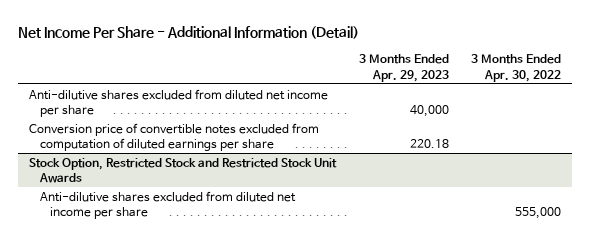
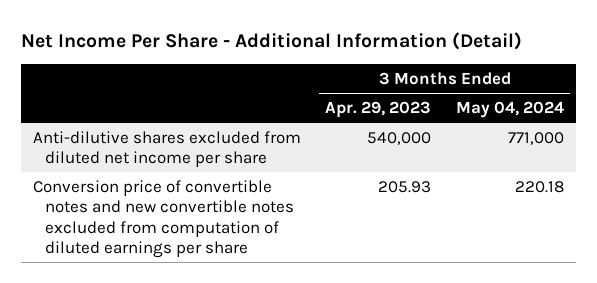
[471,54,562,82] 3 Months Ended Apr. 30, 2022 -> none
none -> [455,101,564,119] May 04, 2024
[29,157,338,184] Stock Option, Restricted Stock and Restricted Stock Unit Awards -> none
[39,190,296,220] Anti-dilutive shares excluded from diluted net income per share -> none
[409,105,449,118] 40,000 -> [367,131,432,145] 540,000
[29,122,320,152] Conversion price of convertible notes excluded from computation of diluted earnings per share -> [32,179,294,259] Conversion price of convertible notes and new convertible notes excluded from computation of diluted earnings per share
[409,139,449,149] 220.18 -> [378,180,432,193] 205.93

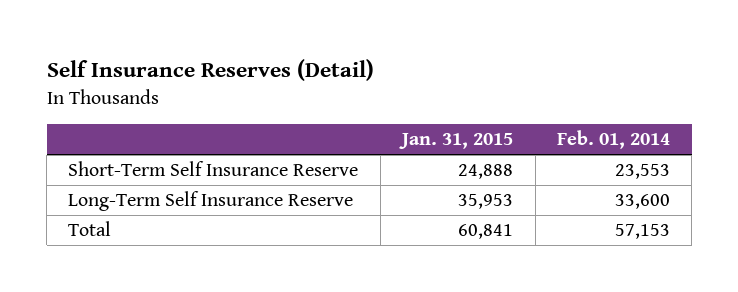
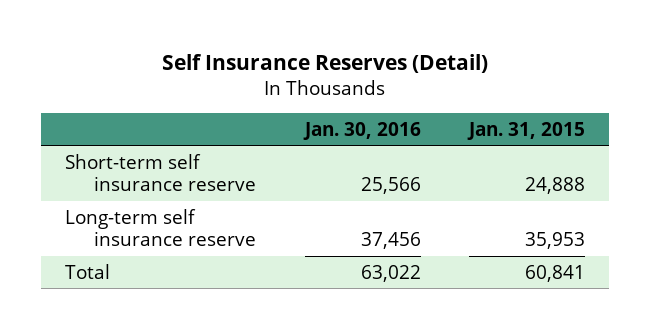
[556,130,670,150] Feb. 01, 2014 -> none
none -> [302,121,421,140] Jan. 30, 2016
[68,161,359,177] Short-Term Self Insurance Reserve -> [65,153,257,192] Short-term self insurance reserve
[68,191,354,212] Long-Term Self Insurance Reserve -> [65,208,257,247] Long-term self insurance reserve

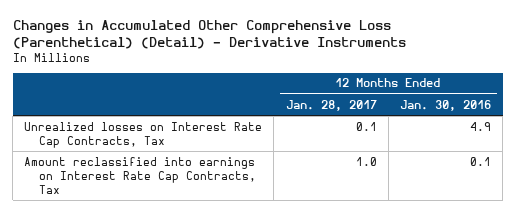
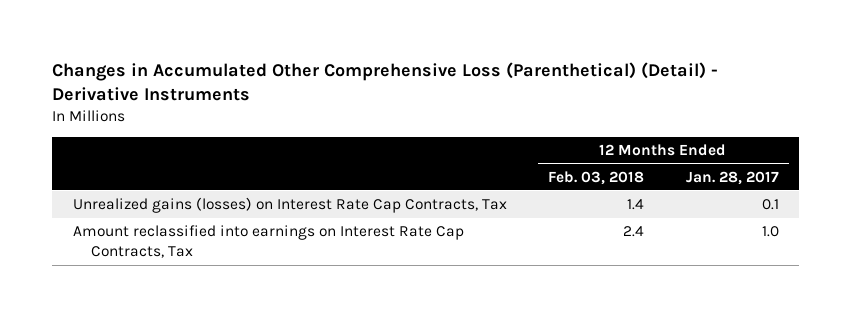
[400,99,492,111] Jan. 30, 2016 -> none
none -> [548,170,645,185] Feb. 03, 2018
[24,121,263,148] Unrealized losses on Interest Rate Cap Contracts, Tax -> [72,197,507,214] Unrealized gains (losses) on Interest Rate Cap Contracts, Tax

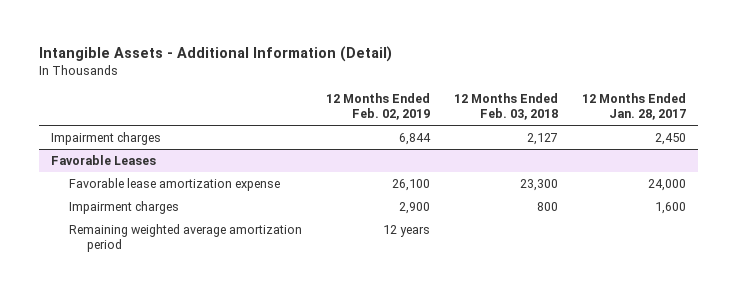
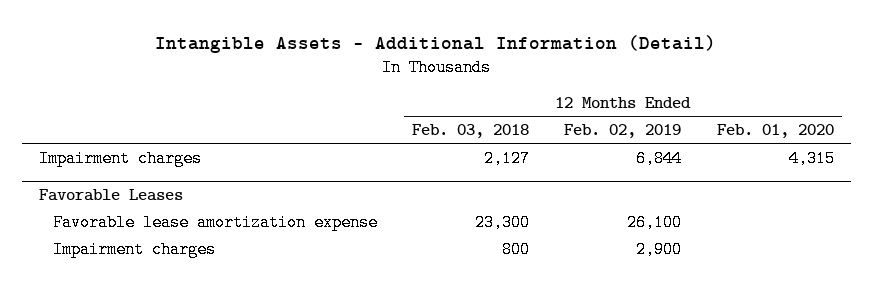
[581,93,686,121] 12 Months Ended Jan. 28, 2017 -> none
none -> [716,123,834,138] Feb. 01, 2020
[68,223,302,252] Remaining weighted average amortization period -> none

